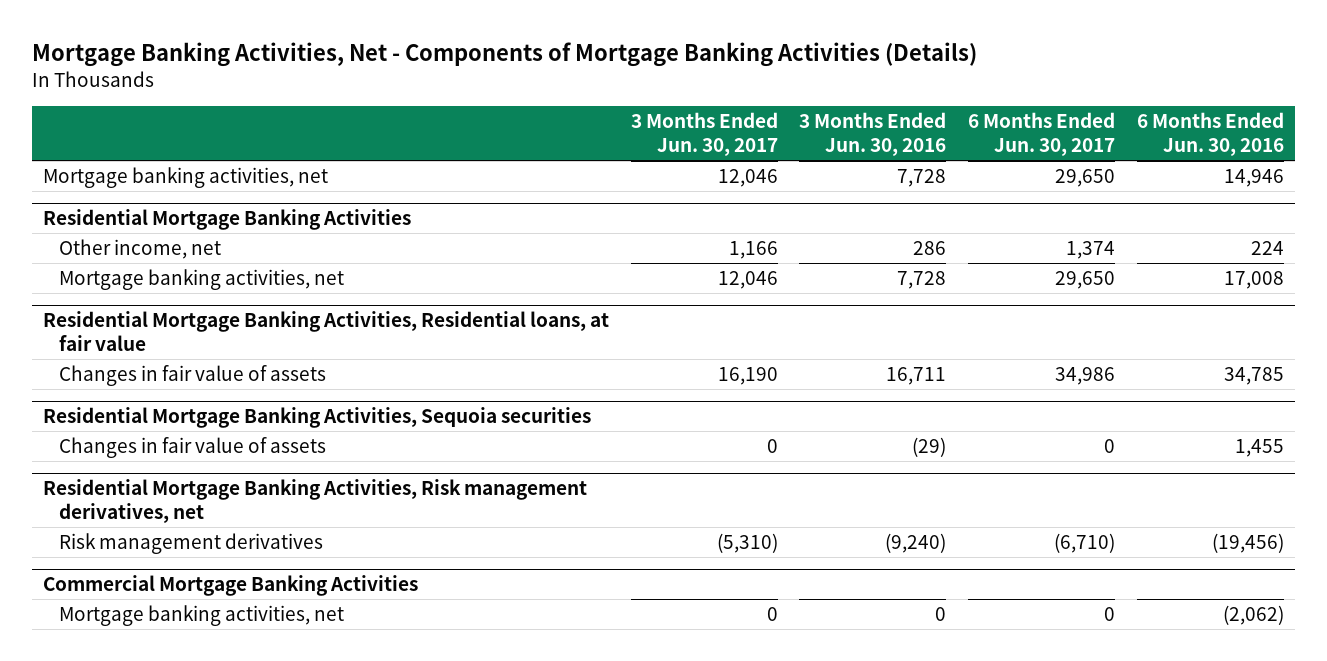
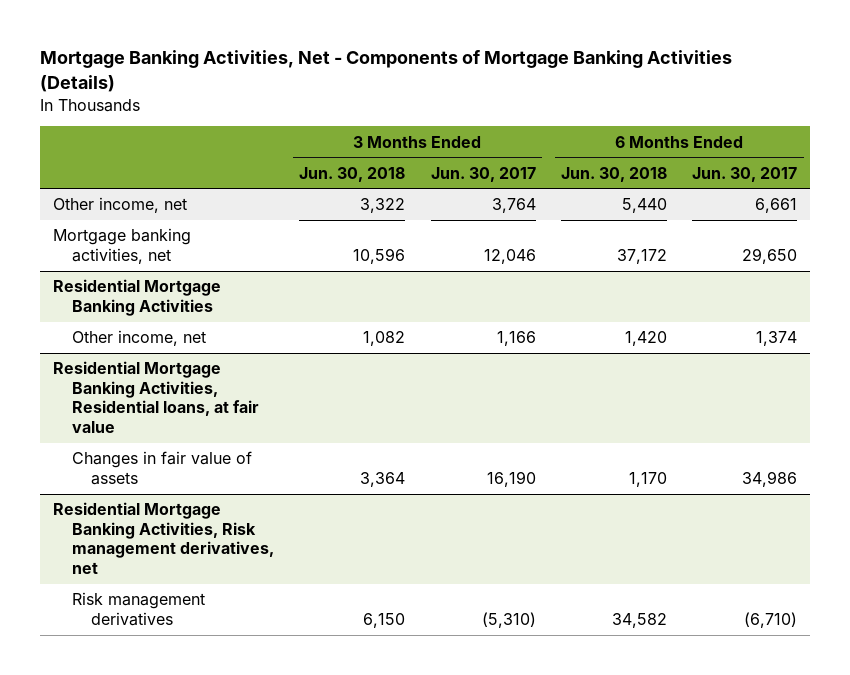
[799,112,947,157] 3 Months Ended Jun. 30, 2016 -> none
[1137,112,1285,157] 6 Months Ended Jun. 30, 2016 -> none
none -> [299,166,406,182] Jun. 30, 2018
none -> [560,166,667,182] Jun. 30, 2018
none -> [52,197,187,214] Other income, net
[58,269,344,291] Mortgage banking activities, net -> none
[42,407,591,429] Residential Mortgage Banking Activities, Sequoia securities -> none
[58,437,326,459] Changes in fair value of assets -> none
[42,575,418,597] Commercial Mortgage Banking Activities -> none
[58,605,344,627] Mortgage banking activities, net -> none

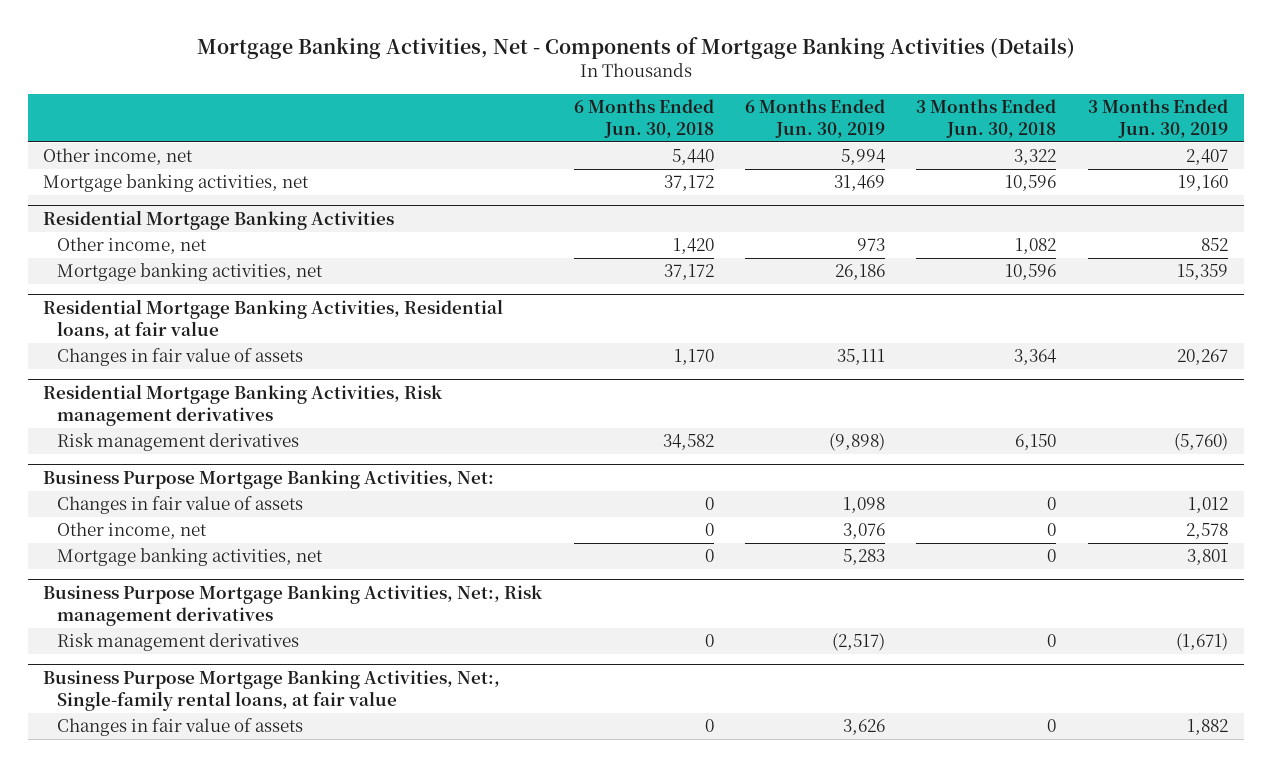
[430,166,536,182] Jun. 30, 2017 -> none
[692,166,798,182] Jun. 30, 2017 -> none
none -> [745,98,886,138] 6 Months Ended Jun. 30, 2019
none -> [1087,98,1228,138] 3 Months Ended Jun. 30, 2019
none -> [56,263,323,282] Mortgage banking activities, net
[52,502,274,575] Residential Mortgage Banking Activities, Risk management derivatives, net -> [43,384,443,426] Residential Mortgage Banking Activities, Risk management derivatives
none -> [43,470,495,490] Business Purpose Mortgage Banking Activities, Net:
none -> [56,496,303,515] Changes in fair value of assets
none -> [56,522,207,540] Other income, net
none -> [56,548,323,567] Mortgage banking activities, net
none -> [43,585,543,626] Business Purpose Mortgage Banking Activities, Net:, Risk management derivatives
none -> [56,633,299,652] Risk management derivatives
none -> [43,670,501,711] Business Purpose Mortgage Banking Activities, Net:, Single-family rental loans, at fair value
none -> [56,718,303,737] Changes in fair value of assets

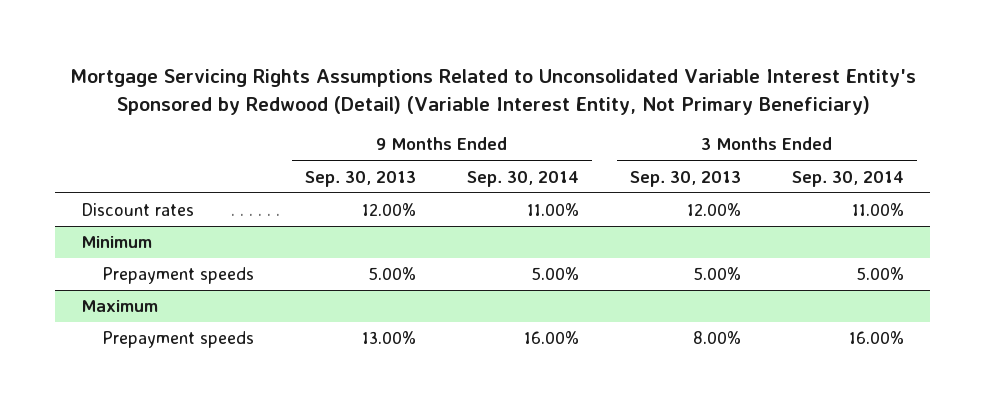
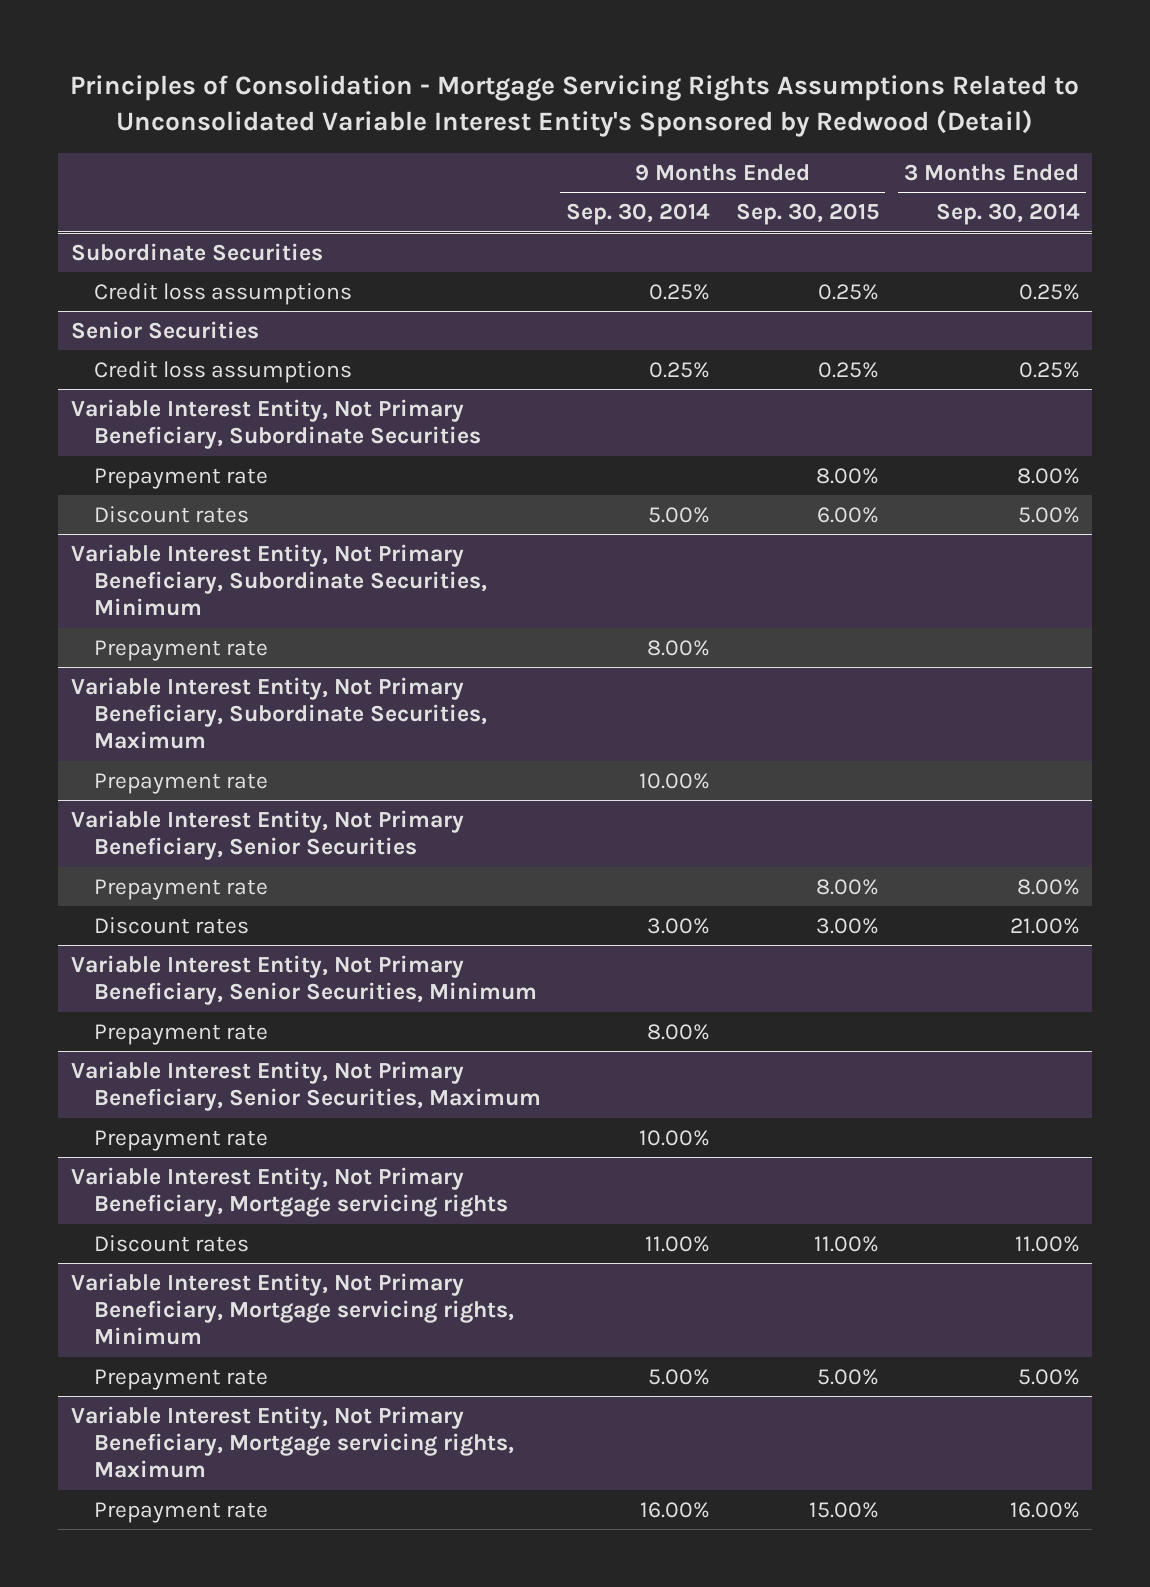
[69,68,916,115] Mortgage Servicing Rights Assumptions Related to Unconsolidated Variable Interest Entity's Sponsored by Redwood (Detail) (Variable Interest Entity, Not Primary Beneficiary) -> [70,74,1080,137] Principles of Consolidation - Mortgage Servicing Rights Assumptions Related to Unconsolidated Variable Interest Entity's Sponsored by Redwood (Detail)
[305,170,417,187] Sep. 30, 2013 -> none
[630,170,742,187] Sep. 30, 2013 -> none
none -> [736,203,880,226] Sep. 30, 2015
none -> [70,242,323,261] Subordinate Securities
none -> [93,282,352,305] Credit loss assumptions
none -> [70,320,259,339] Senior Securities
none -> [93,360,352,383] Credit loss assumptions
none -> [70,398,481,450] Variable Interest Entity, Not Primary Beneficiary, Subordinate Securities
none -> [93,467,268,489] Prepayment rate
none -> [93,505,249,523] Discount rates
none -> [70,543,487,617] Variable Interest Entity, Not Primary Beneficiary, Subordinate Securities, Minimum
none -> [93,639,268,661] Prepayment rate
none -> [70,676,487,750] Variable Interest Entity, Not Primary Beneficiary, Subordinate Securities, Maximum
none -> [93,772,268,794] Prepayment rate
none -> [70,809,464,861] Variable Interest Entity, Not Primary Beneficiary, Senior Securities
none -> [93,878,268,900] Prepayment rate
none -> [93,916,249,934] Discount rates
none -> [70,954,537,1006] Variable Interest Entity, Not Primary Beneficiary, Senior Securities, Minimum
none -> [93,1023,268,1045] Prepayment rate
none -> [70,1060,541,1112] Variable Interest Entity, Not Primary Beneficiary, Senior Securities, Maximum
none -> [93,1129,268,1151] Prepayment rate
none -> [70,1166,508,1218] Variable Interest Entity, Not Primary Beneficiary, Mortgage servicing rights
[80,236,152,249] Minimum -> none
[80,300,158,313] Maximum -> none
none -> [70,1272,514,1346] Variable Interest Entity, Not Primary Beneficiary, Mortgage servicing rights, Minimum
[102,267,255,285] Prepayment speeds -> [93,1368,268,1390] Prepayment rate
none -> [70,1405,514,1479] Variable Interest Entity, Not Primary Beneficiary, Mortgage servicing rights, Maximum
[102,331,255,349] Prepayment speeds -> [93,1501,268,1523] Prepayment rate

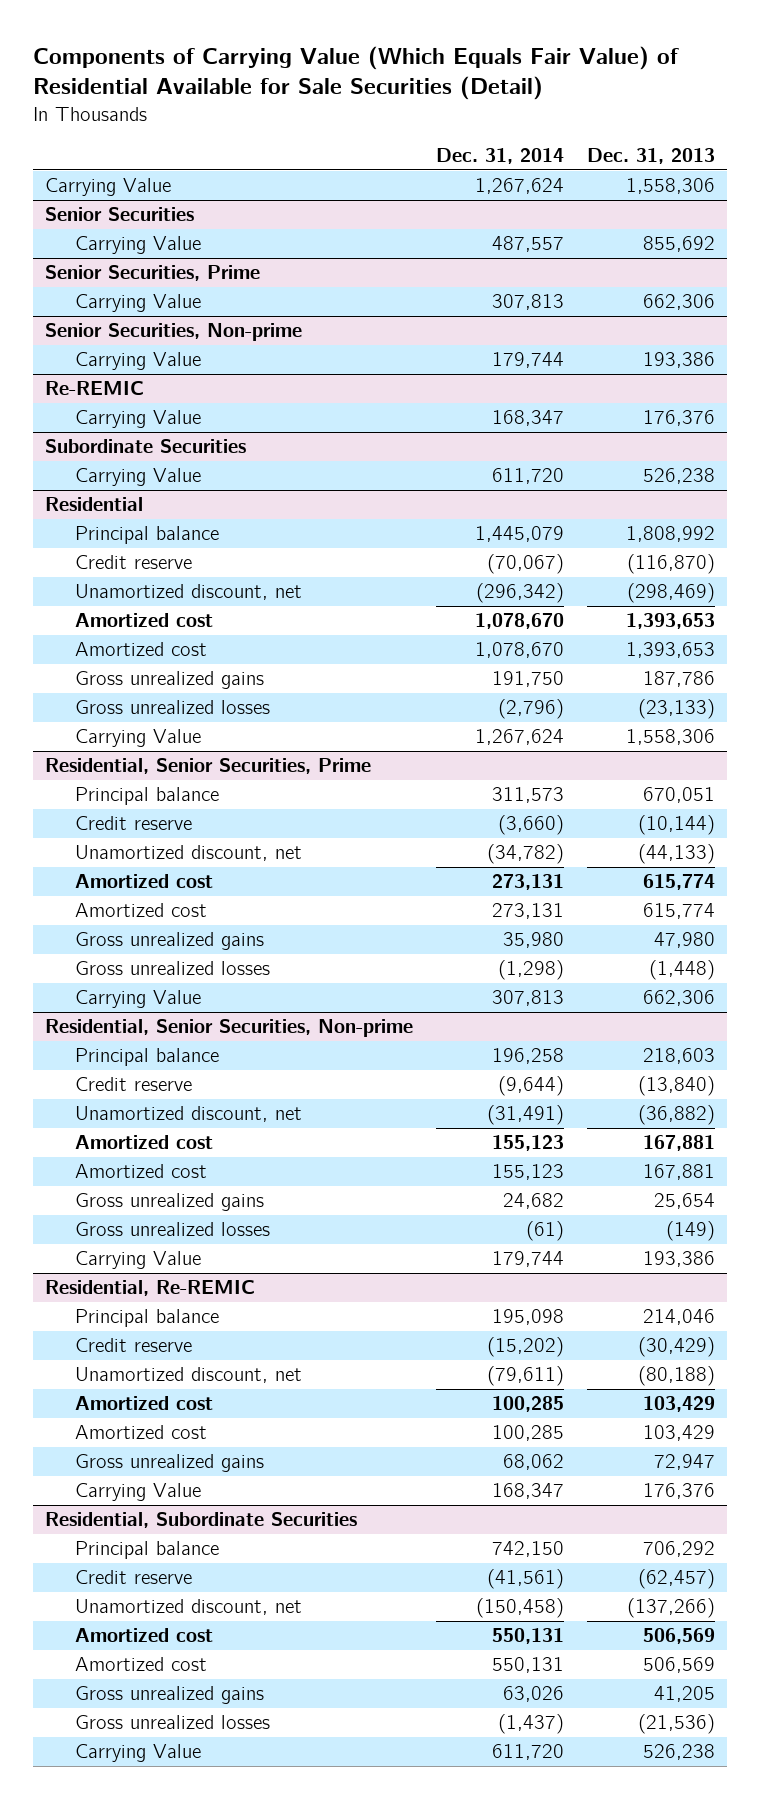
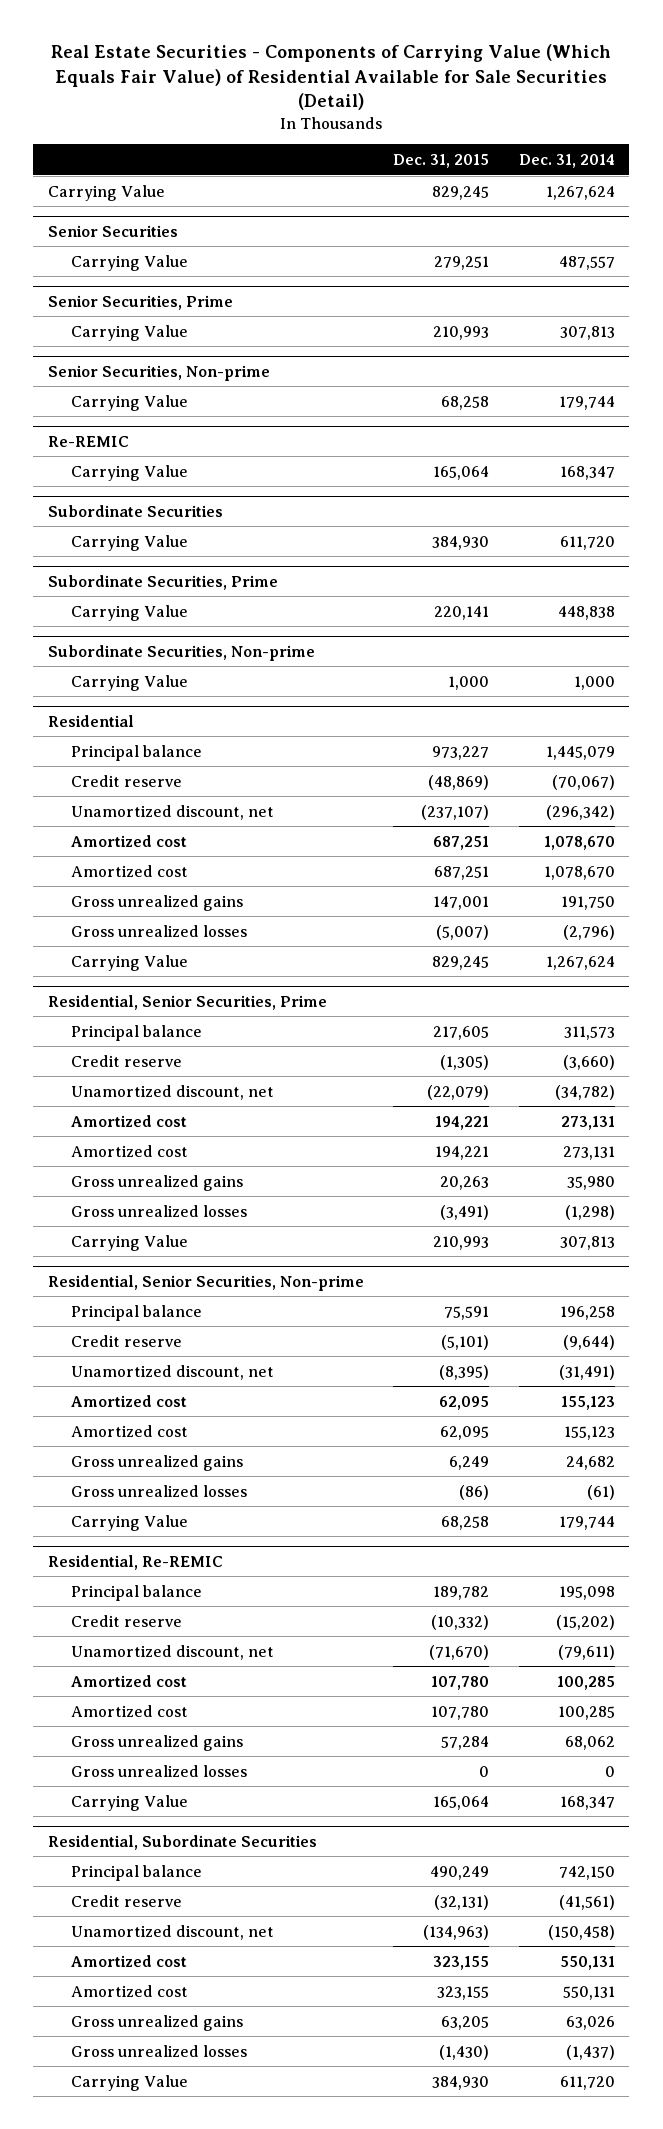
[32,45,679,101] Components of Carrying Value (Which Equals Fair Value) of Residential Available for Sale Securities (Detail) -> [51,44,612,111] Real Estate Securities - Components of Carrying Value (Which Equals Fair Value) of Residential Available for Sale Securities (Detail)
[586,147,715,164] Dec. 31, 2013 -> none
none -> [393,153,490,168] Dec. 31, 2015
none -> [48,574,279,590] Subordinate Securities, Prime
none -> [70,604,188,621] Carrying Value
none -> [48,644,316,661] Subordinate Securities, Non-prime
none -> [70,674,188,691] Carrying Value
none -> [70,1764,247,1777] Gross unrealized losses

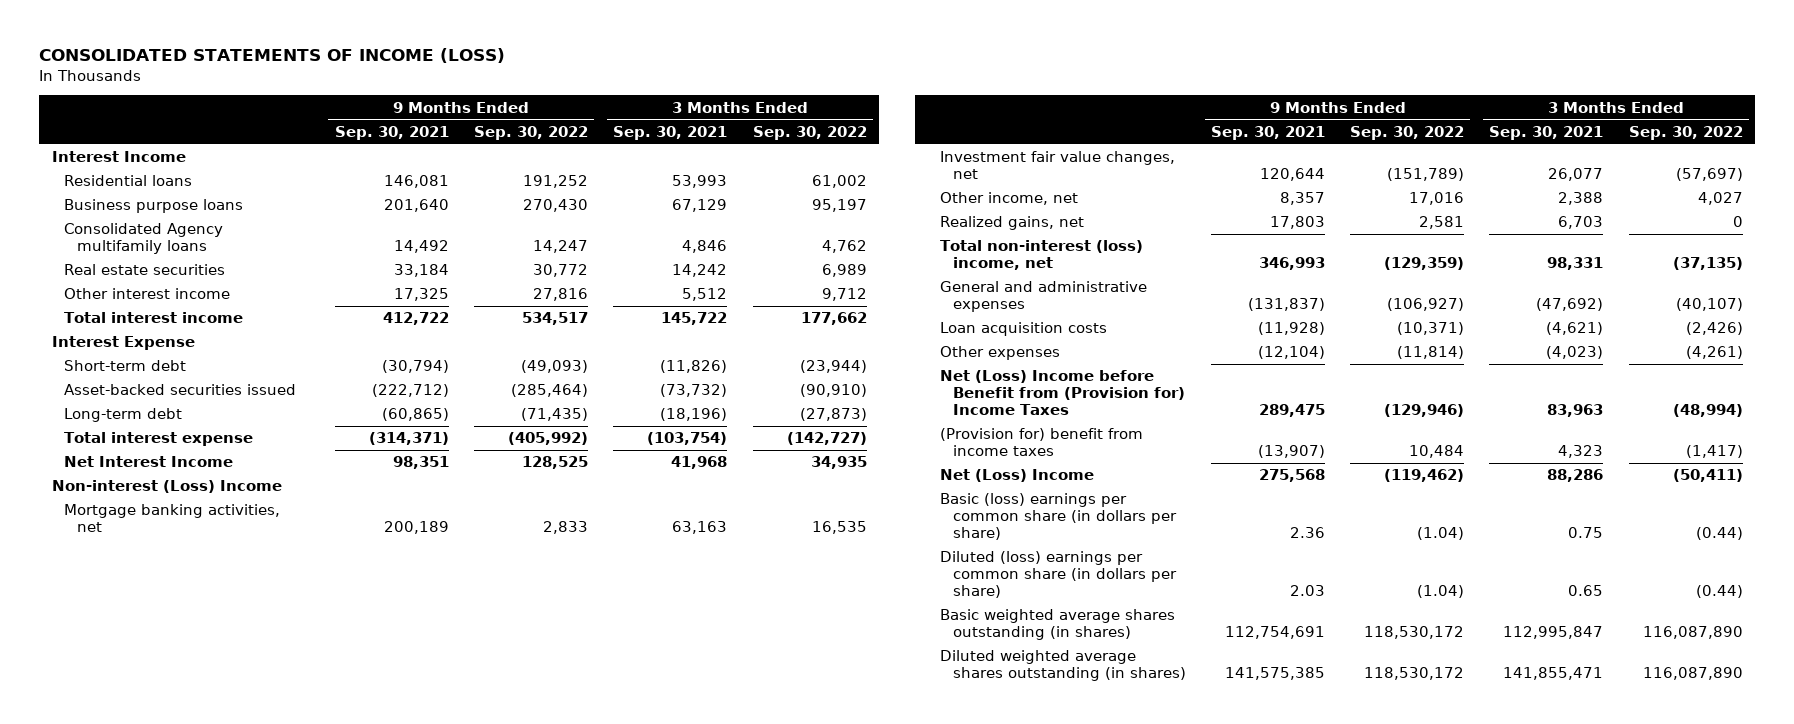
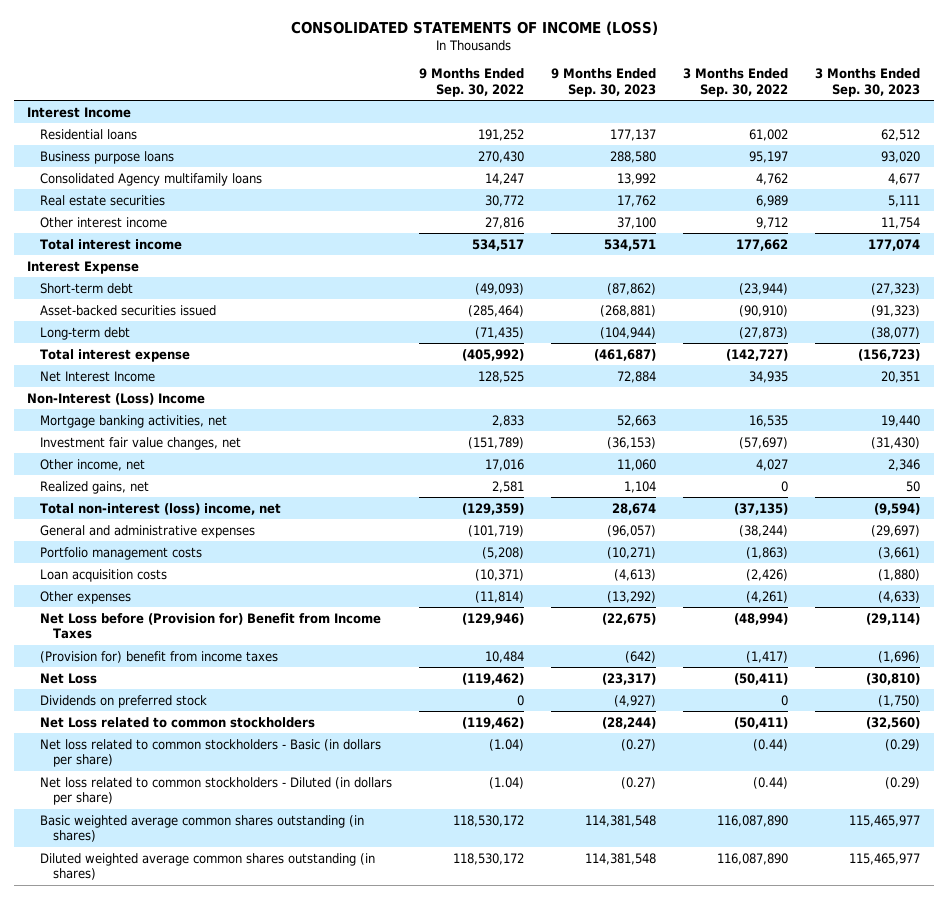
[334,125,449,140] Sep. 30, 2021 -> none
[613,125,728,140] Sep. 30, 2021 -> none
none -> [551,68,657,98] 9 Months Ended Sep. 30, 2023
none -> [815,68,921,98] 3 Months Ended Sep. 30, 2023
[51,480,282,494] Non-interest (Loss) Income -> [27,392,206,405] Non-Interest (Loss) Income
[1387,298,1465,312] (106,927) -> [467,524,524,537] (101,719)
[1675,298,1743,312] (40,107) -> [739,524,789,537] (38,244)
none -> [39,546,202,560] Portfolio management costs
[940,370,1185,416] Net (Loss) Income before Benefit from (Provision for) Income Taxes -> [39,612,381,640] Net Loss before (Provision for) Benefit from Income Taxes
[940,469,1095,483] Net (Loss) Income -> [39,672,97,684] Net Loss
none -> [39,694,207,708] Dividends on preferred stock
none -> [39,716,315,728] Net Loss related to common stockholders
[940,493,1177,541] Basic (loss) earnings per common share (in dollars per share) -> [39,738,381,768] Net loss related to common stockholders - Basic (in dollars per share)
[940,551,1177,599] Diluted (loss) earnings per common share (in dollars per share) -> [39,776,392,806] Net loss related to common stockholders - Diluted (in dollars per share)
[940,609,1176,641] Basic weighted average shares outstanding (in shares) -> [39,814,364,843] Basic weighted average common shares outstanding (in shares)
[940,650,1186,682] Diluted weighted average shares outstanding (in shares) -> [39,852,375,881] Diluted weighted average common shares outstanding (in shares)

